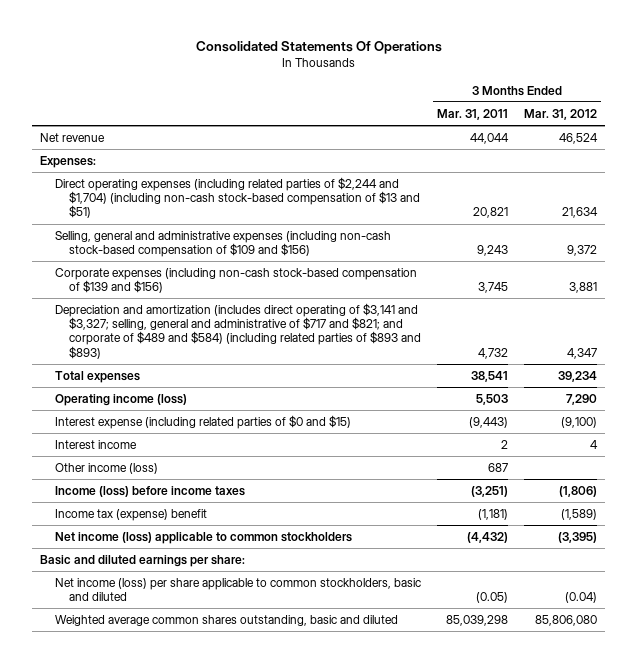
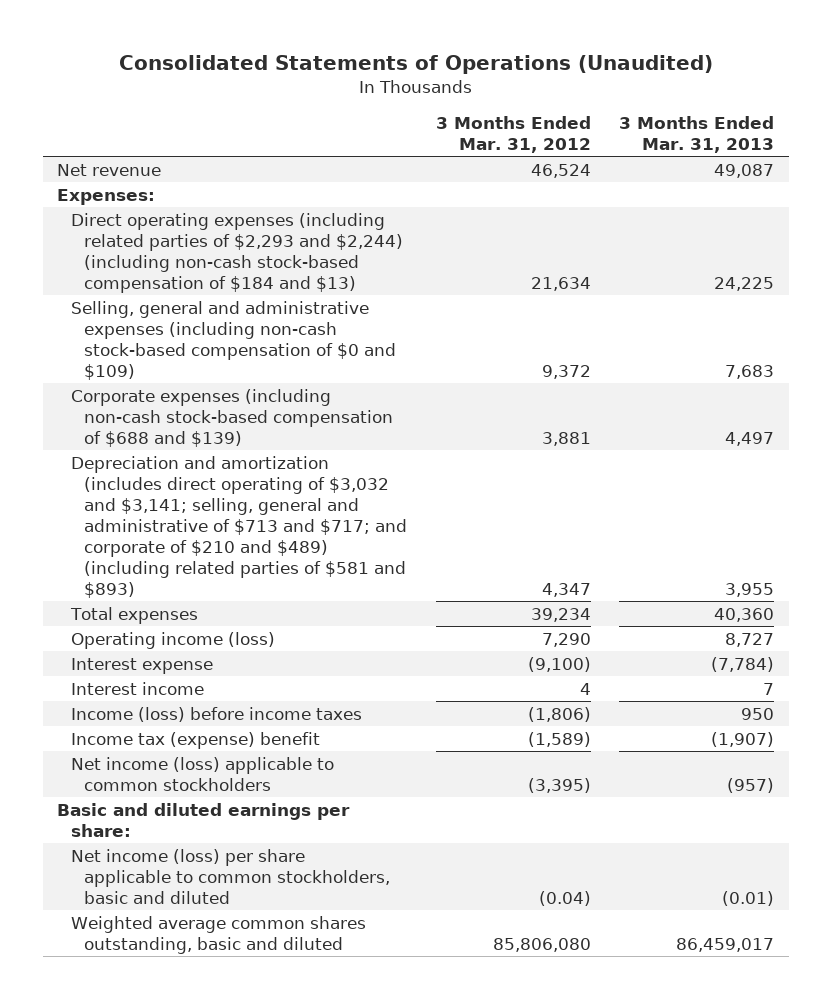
[195,40,442,54] Consolidated Statements Of Operations -> [118,54,713,74] Consolidated Statements of Operations (Unaudited)
[436,108,508,120] Mar. 31, 2011 -> none
none -> [619,115,775,153] 3 Months Ended Mar. 31, 2013
[54,176,420,219] Direct operating expenses (including related parties of $2,244 and $1,704) (including non-cash stock-based compensation of $13 and $51) -> [70,212,404,293] Direct operating expenses (including related parties of $2,293 and $2,244) (including non-cash stock-based compensation of $184 and $13)
[54,230,391,258] Selling, general and administrative expenses (including non-cash stock-based compensation of $109 and $156) -> [70,300,397,380] Selling, general and administrative expenses (including non-cash stock-based compensation of $0 and $109)
[54,267,417,294] Corporate expenses (including non-cash stock-based compensation of $139 and $156) -> [70,388,394,447] Corporate expenses (including non-cash stock-based compensation of $688 and $139)
[54,302,421,359] Depreciation and amortization (includes direct operating of $3,141 and $3,327; selling, general and administrative of $717 and $821; and corporate of $489 and $584) (including related parties of $893 and $893) -> [70,455,408,598] Depreciation and amortization (includes direct operating of $3,032 and $3,141; selling, general and administrative of $713 and $717; and corporate of $210 and $489) (including related parties of $581 and $893)
[54,414,351,429] Interest expense (including related parties of $0 and $15) -> [70,657,213,674] Interest expense
[54,462,158,474] Other income (loss) -> none

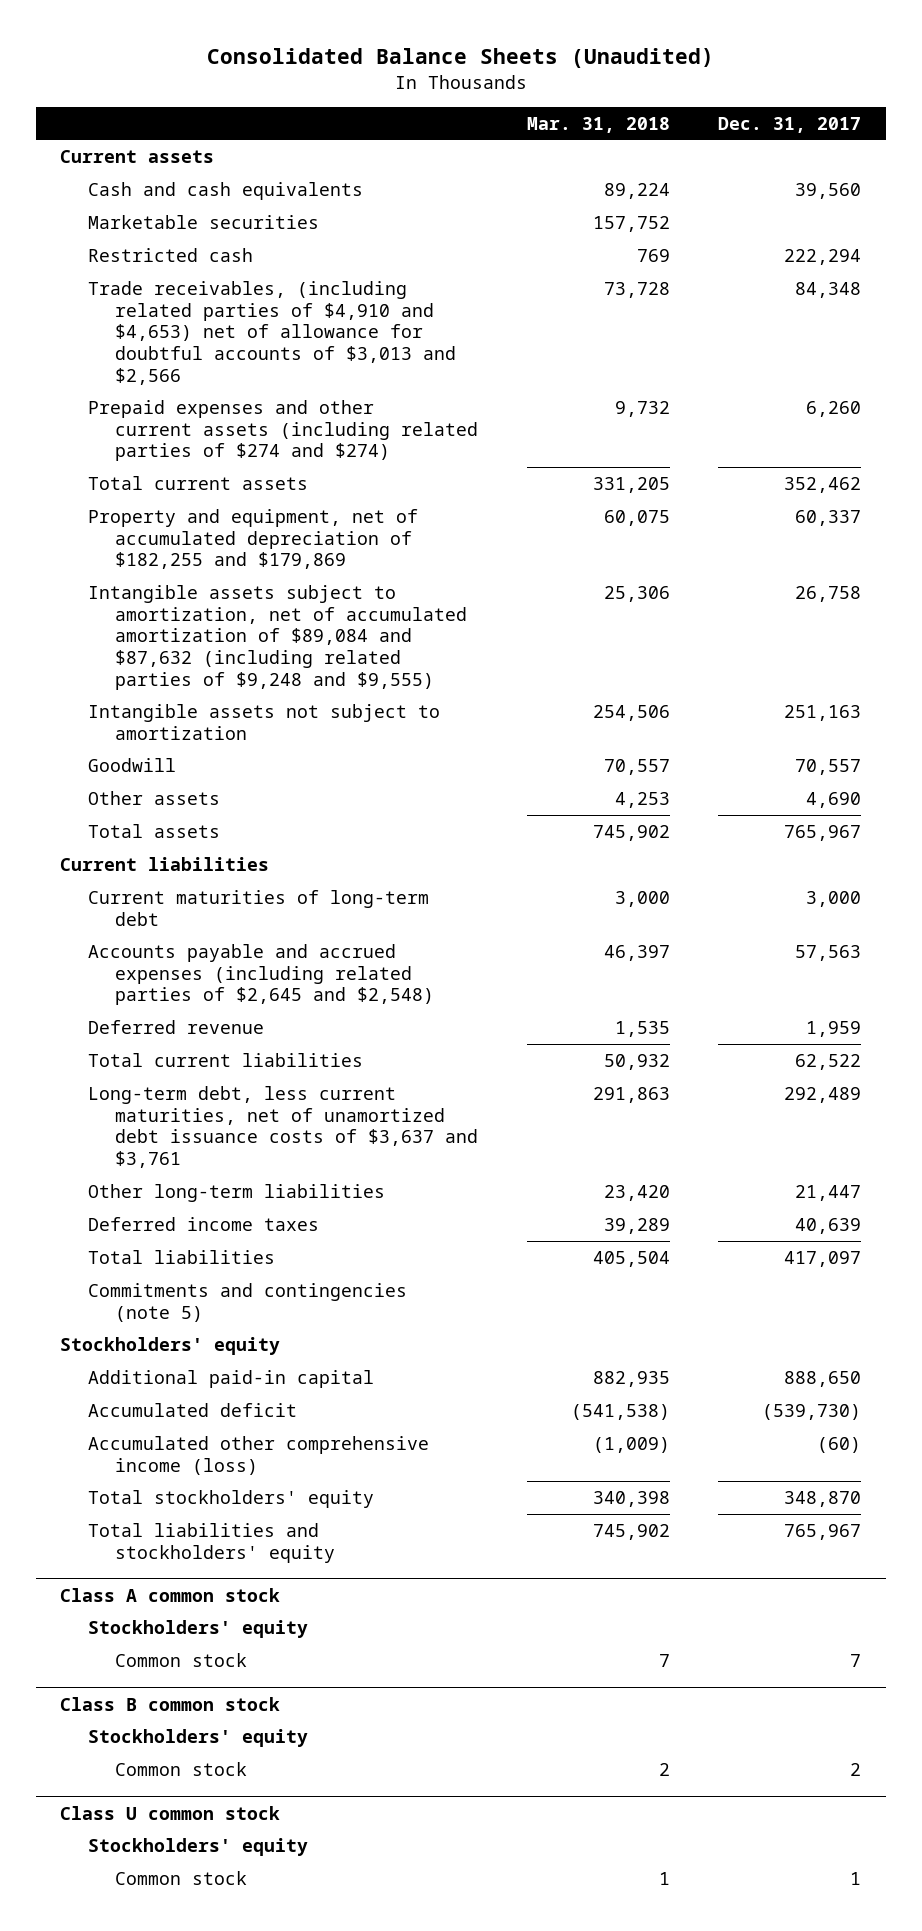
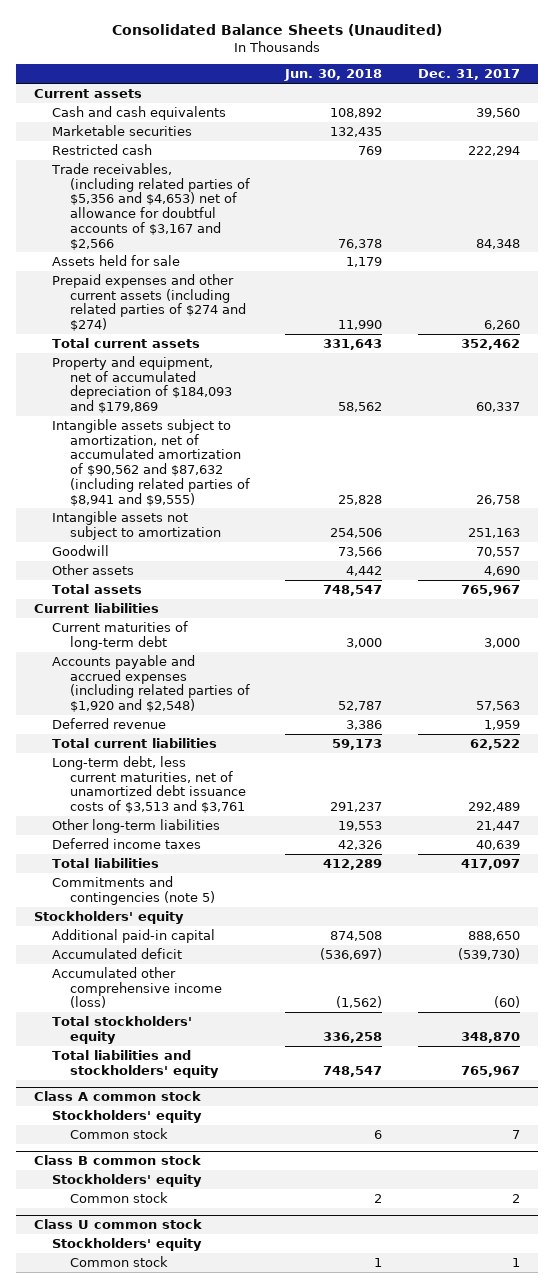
[526,116,670,133] Mar. 31, 2018 -> none
none -> [284,69,383,82] Jun. 30, 2018
[87,280,456,385] Trade receivables, (including related parties of $4,910 and $4,653) net of allowance for doubtful accounts of $3,013 and $2,566 -> [50,162,250,250] Trade receivables, (including related parties of $5,356 and $4,653) net of allowance for doubtful accounts of $3,167 and $2,566
none -> [51,254,180,266] Assets held for sale
[87,508,418,570] Property and equipment, net of accumulated depreciation of $182,255 and $179,869 -> [51,355,232,414] Property and equipment, net of accumulated depreciation of $184,093 and $179,869
[87,584,467,690] Intangible assets subject to amortization, net of accumulated amortization of $89,084 and $87,632 (including related parties of $9,248 and $9,555) -> [51,418,250,506] Intangible assets subject to amortization, net of accumulated amortization of $90,562 and $87,632 (including related parties of $8,941 and $9,555)
[87,943,434,1006] Accounts payable and accrued expenses (including related parties of $2,645 and $2,548) -> [51,654,250,713] Accounts payable and accrued expenses (including related parties of $1,920 and $2,548)
[87,1085,478,1169] Long-term debt, less current maturities, net of unamortized debt issuance costs of $3,637 and $3,761 -> [51,755,246,814] Long-term debt, less current maturities, net of unamortized debt issuance costs of $3,513 and $3,761

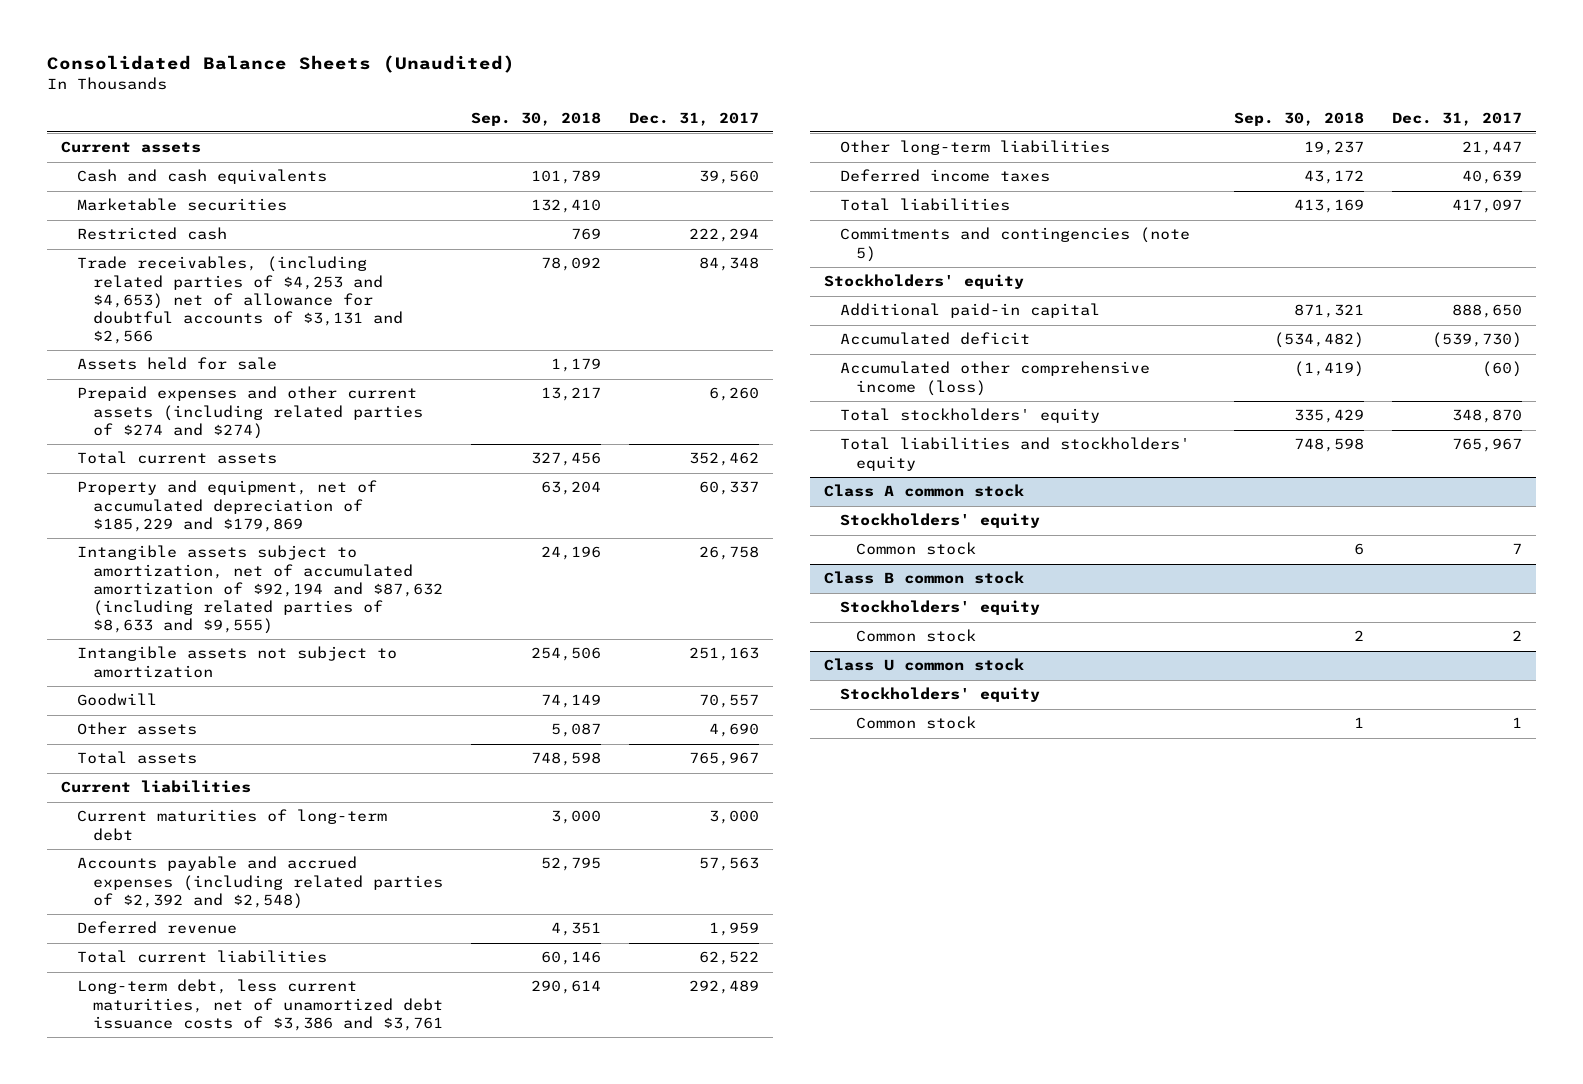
[284,69,383,82] Jun. 30, 2018 -> none
none -> [471,111,602,126] Sep. 30, 2018
[50,162,250,250] Trade receivables, (including related parties of $5,356 and $4,653) net of allowance for doubtful accounts of $3,167 and $2,566 -> [77,256,404,345] Trade receivables, (including related parties of $4,253 and $4,653) net of allowance for doubtful accounts of $3,131 and $2,566
[51,355,232,414] Property and equipment, net of accumulated depreciation of $184,093 and $179,869 -> [77,480,378,532] Property and equipment, net of accumulated depreciation of $185,229 and $179,869
[51,418,250,506] Intangible assets subject to amortization, net of accumulated amortization of $90,562 and $87,632 (including related parties of $8,941 and $9,555) -> [77,545,444,635] Intangible assets subject to amortization, net of accumulated amortization of $92,194 and $87,632 (including related parties of $8,633 and $9,555)
[51,654,250,713] Accounts payable and accrued expenses (including related parties of $1,920 and $2,548) -> [77,856,444,909] Accounts payable and accrued expenses (including related parties of $2,392 and $2,548)
[51,755,246,814] Long-term debt, less current maturities, net of unamortized debt issuance costs of $3,513 and $3,761 -> [77,979,444,1031] Long-term debt, less current maturities, net of unamortized debt issuance costs of $3,386 and $3,761

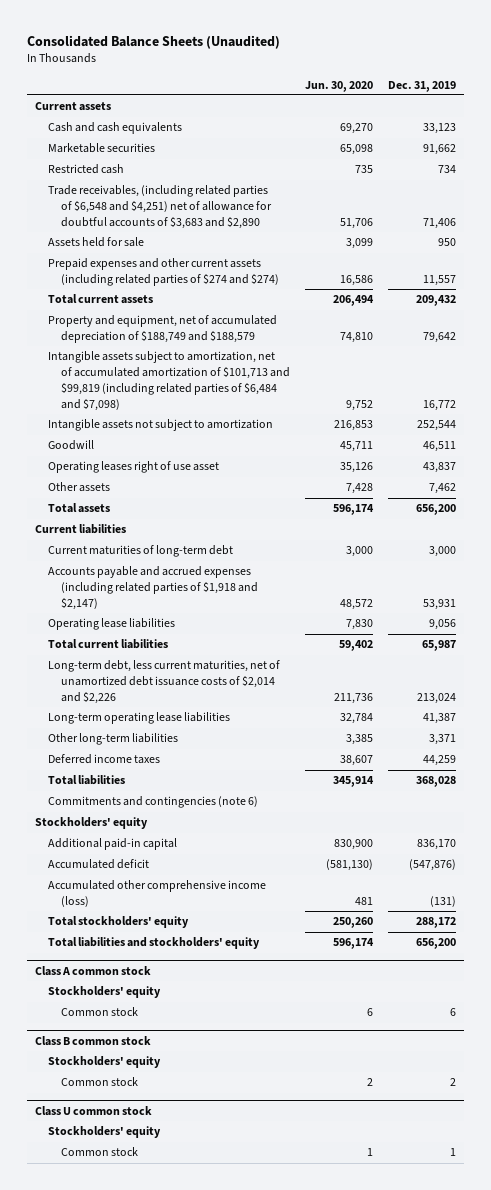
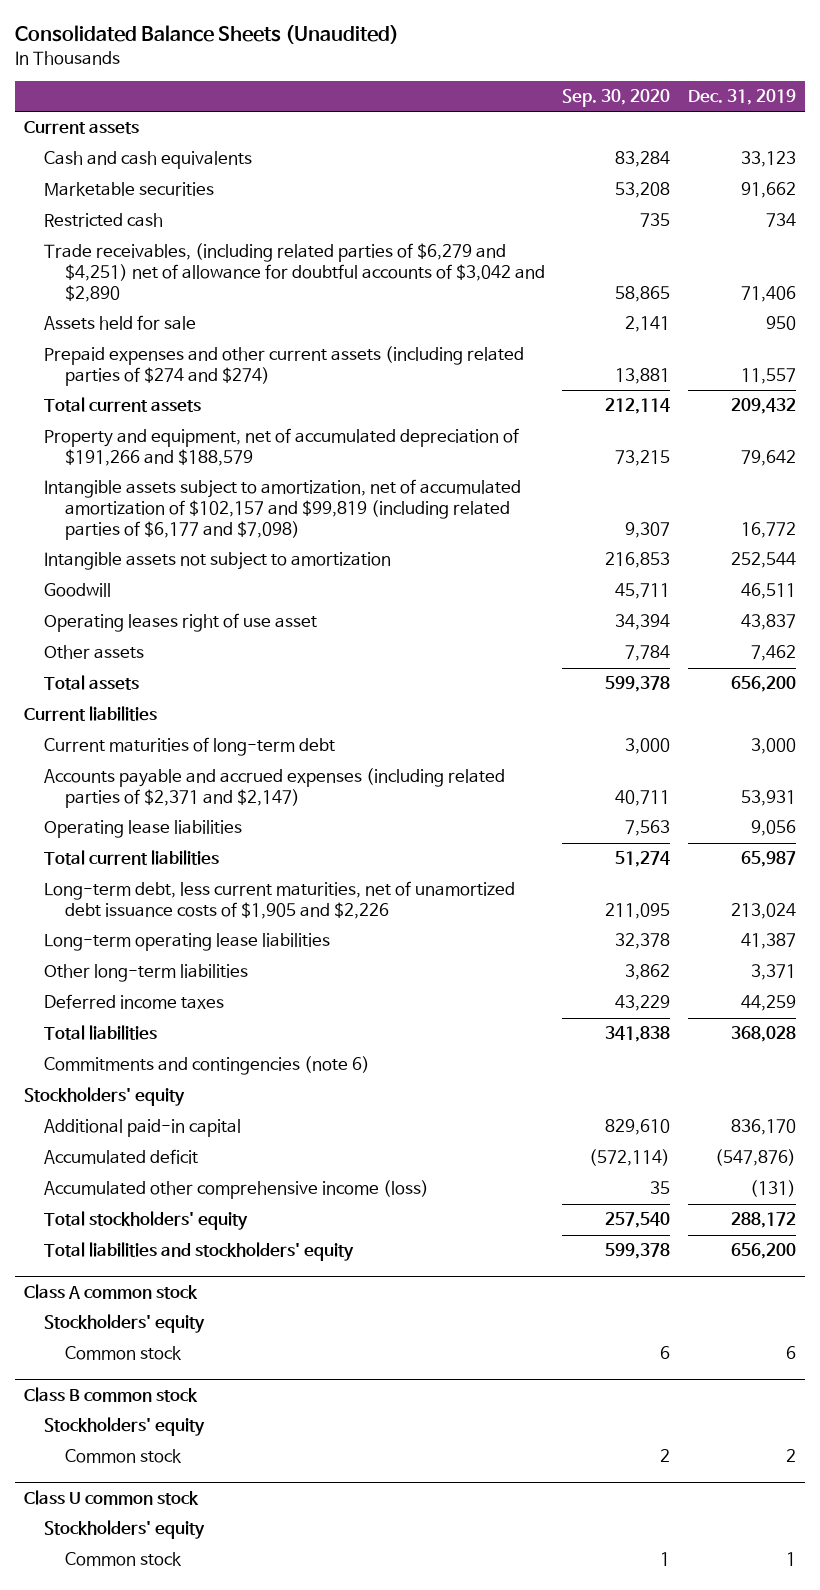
[305,80,374,92] Jun. 30, 2020 -> none
none -> [562,88,671,107] Sep. 30, 2020
[47,185,273,229] Trade receivables, (including related parties of $6,548 and $4,251) net of allowance for doubtful accounts of $3,683 and $2,890 -> [44,243,545,302] Trade receivables, (including related parties of $6,279 and $4,251) net of allowance for doubtful accounts of $3,042 and $2,890
[47,315,277,344] Property and equipment, net of accumulated depreciation of $188,749 and $188,579 -> [44,428,520,467] Property and equipment, net of accumulated depreciation of $191,266 and $188,579
[47,351,291,411] Intangible assets subject to amortization, net of accumulated amortization of $101,713 and $99,819 (including related parties of $6,484 and $7,098) -> [44,479,522,540] Intangible assets subject to amortization, net of accumulated amortization of $102,157 and $99,819 (including related parties of $6,177 and $7,098)
[47,566,259,610] Accounts payable and accrued expenses (including related parties of $1,918 and $2,147) -> [44,768,506,809] Accounts payable and accrued expenses (including related parties of $2,371 and $2,147)
[47,660,280,704] Long-term debt, less current maturities, net of unamortized debt issuance costs of $2,014 and $2,226 -> [44,881,516,920] Long-term debt, less current maturities, net of unamortized debt issuance costs of $1,905 and $2,226

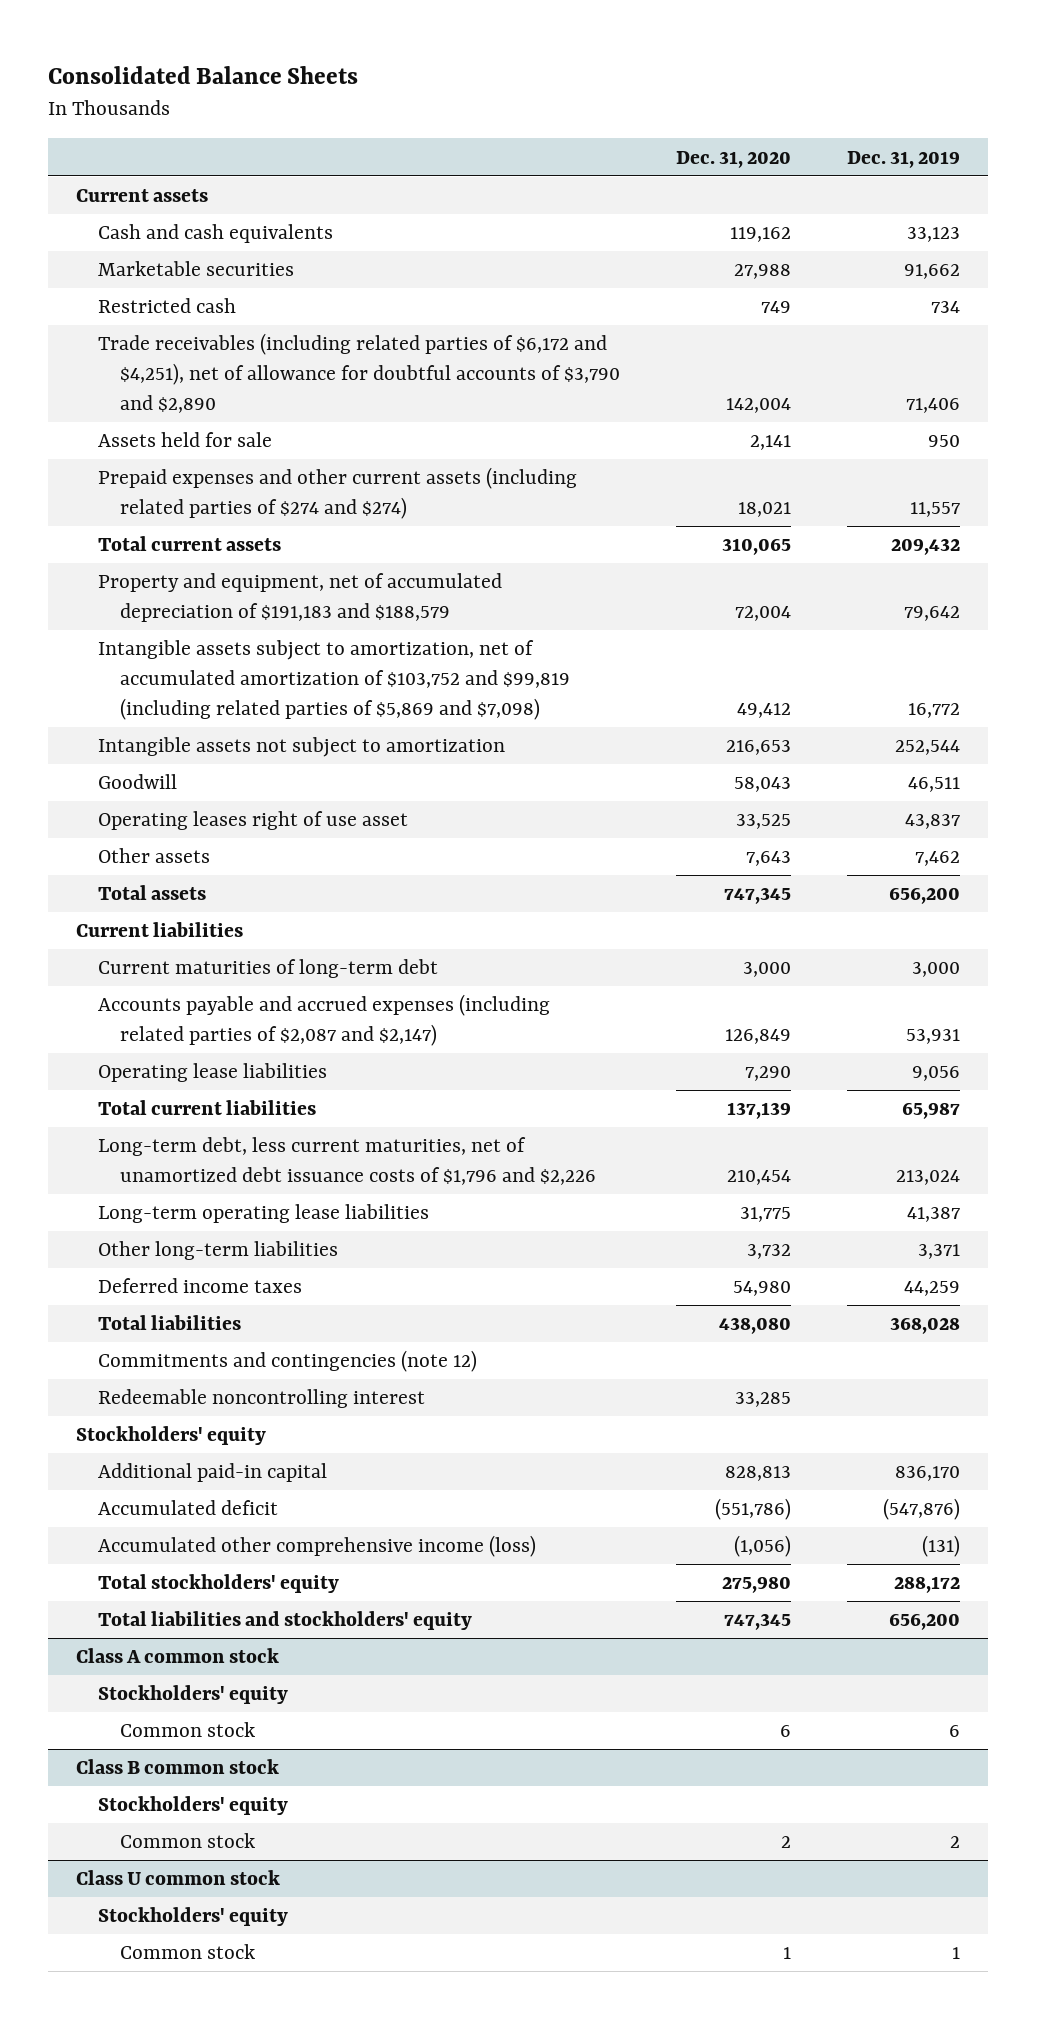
[14,24,399,44] Consolidated Balance Sheets (Unaudited) -> [48,66,359,85] Consolidated Balance Sheets
[562,88,671,107] Sep. 30, 2020 -> none
none -> [676,150,792,168] Dec. 31, 2020
[44,243,545,302] Trade receivables, (including related parties of $6,279 and $4,251) net of allowance for doubtful accounts of $3,042 and $2,890 -> [98,333,620,413] Trade receivables (including related parties of $6,172 and $4,251), net of allowance for doubtful accounts of $3,790 and $2,890
[44,428,520,467] Property and equipment, net of accumulated depreciation of $191,266 and $188,579 -> [98,573,503,623] Property and equipment, net of accumulated depreciation of $191,183 and $188,579
[44,479,522,540] Intangible assets subject to amortization, net of accumulated amortization of $102,157 and $99,819 (including related parties of $6,177 and $7,098) -> [98,640,570,720] Intangible assets subject to amortization, net of accumulated amortization of $103,752 and $99,819 (including related parties of $5,869 and $7,098)
[44,768,506,809] Accounts payable and accrued expenses (including related parties of $2,371 and $2,147) -> [98,994,551,1047] Accounts payable and accrued expenses (including related parties of $2,087 and $2,147)
[44,881,516,920] Long-term debt, less current maturities, net of unamortized debt issuance costs of $1,905 and $2,226 -> [98,1137,596,1186] Long-term debt, less current maturities, net of unamortized debt issuance costs of $1,796 and $2,226
[44,1056,371,1076] Commitments and contingencies (note 6) -> [98,1350,478,1373] Commitments and contingencies (note 12)
none -> [98,1389,426,1409] Redeemable noncontrolling interest

